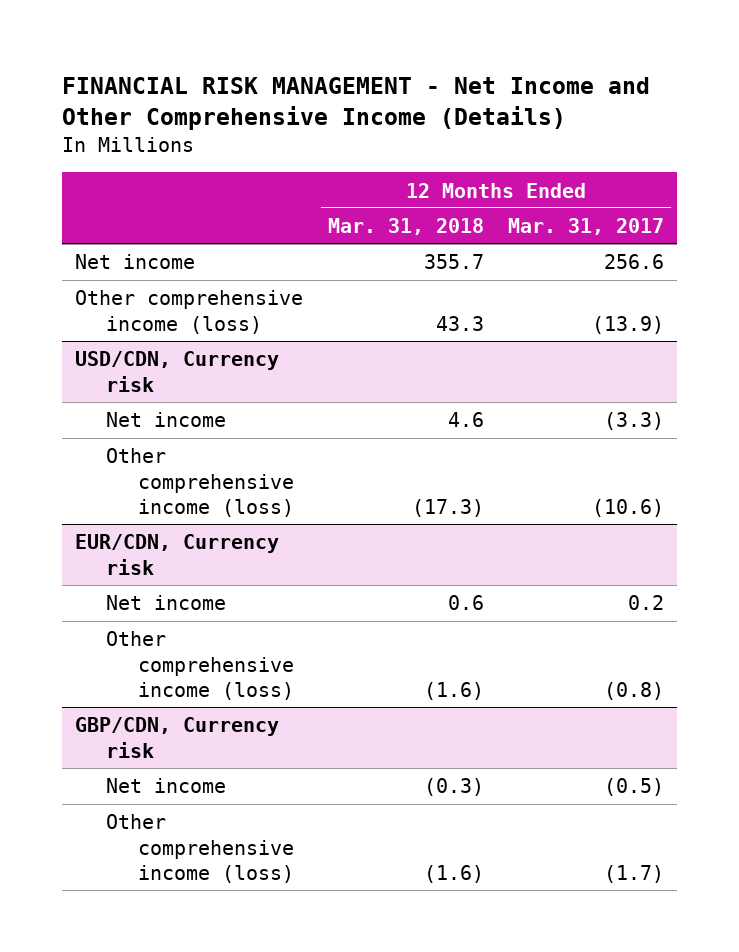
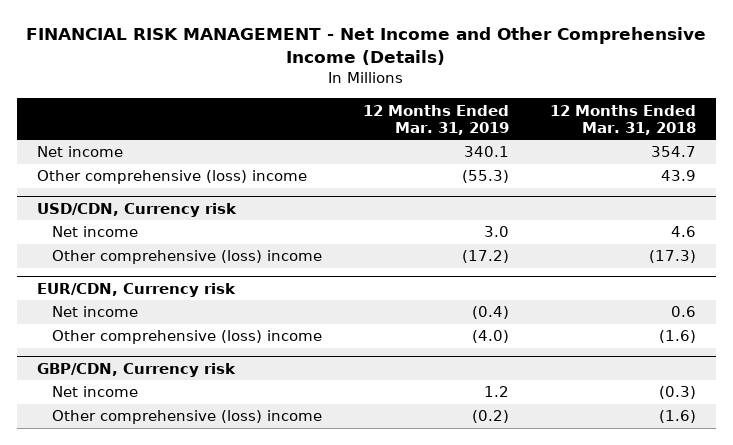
[508,218,665,236] Mar. 31, 2017 -> none
none -> [362,104,509,136] 12 Months Ended Mar. 31, 2019
[423,254,484,270] 355.7 -> [650,146,696,158] 354.7
[74,290,303,334] Other comprehensive income (loss) -> [36,170,307,185] Other comprehensive (loss) income
[435,315,484,331] 43.3 -> [660,170,696,182] 43.9
[106,448,295,517] Other comprehensive income (loss) -> [52,250,323,265] Other comprehensive (loss) income
[106,631,295,700] Other comprehensive income (loss) -> [52,330,323,345] Other comprehensive (loss) income
[106,814,295,883] Other comprehensive income (loss) -> [52,410,323,425] Other comprehensive (loss) income

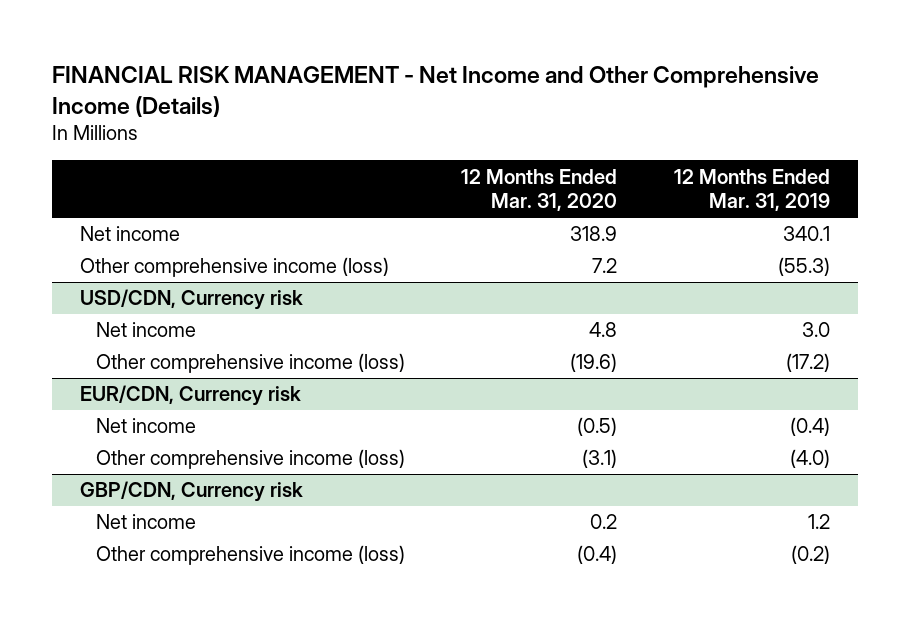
[549,104,696,136] 12 Months Ended Mar. 31, 2018 -> none
none -> [461,168,618,212] 12 Months Ended Mar. 31, 2020
[36,170,307,185] Other comprehensive (loss) income -> [80,257,390,278] Other comprehensive income (loss)
[52,250,323,265] Other comprehensive (loss) income -> [95,353,405,374] Other comprehensive income (loss)
[52,330,323,345] Other comprehensive (loss) income -> [95,449,405,470] Other comprehensive income (loss)
[52,410,323,425] Other comprehensive (loss) income -> [95,545,405,566] Other comprehensive income (loss)

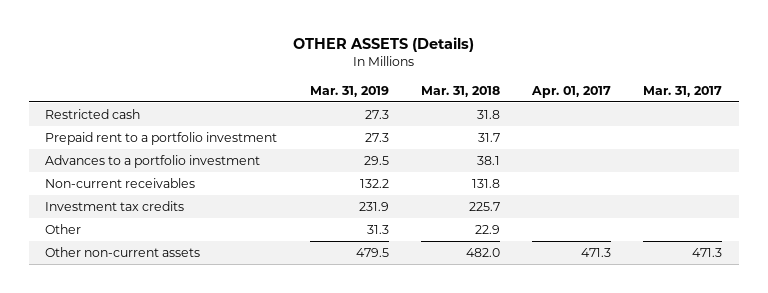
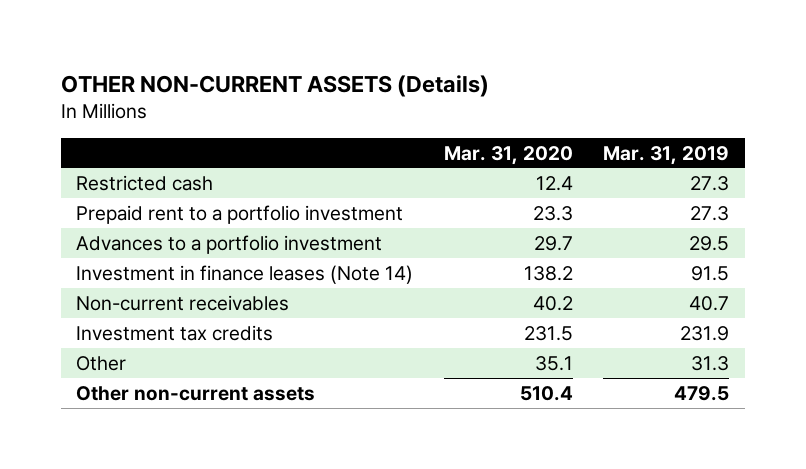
[292,36,474,52] OTHER ASSETS (Details) -> [61,74,490,97] OTHER NON-CURRENT ASSETS (Details)
[420,85,500,97] Mar. 31, 2018 -> none
[531,85,612,98] Apr. 01, 2017 -> none
[643,85,723,97] Mar. 31, 2017 -> none
none -> [443,145,573,165] Mar. 31, 2020
none -> [76,264,414,284] Investment in finance leases (Note 14)
[359,178,389,188] 132.2 -> [689,295,730,311] 40.7

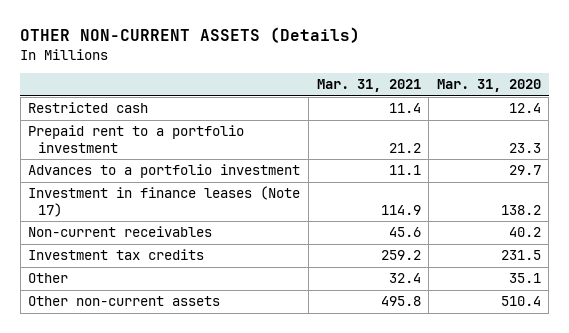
[603,145,730,165] Mar. 31, 2019 -> none
none -> [316,79,421,93] Mar. 31, 2021
[76,264,414,284] Investment in finance leases (Note 14) -> [28,186,301,217] Investment in finance leases (Note 17)

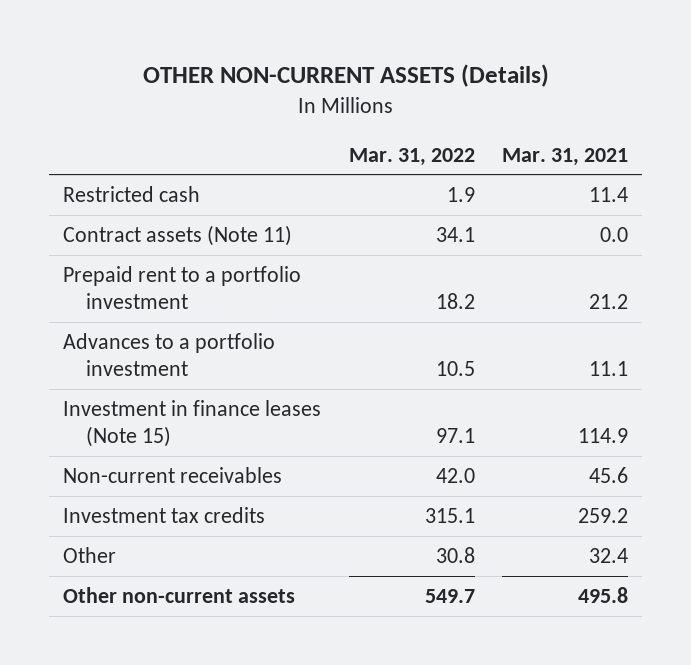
[436,79,541,93] Mar. 31, 2020 -> none
none -> [348,147,475,166] Mar. 31, 2022
none -> [62,224,292,246] Contract assets (Note 11)
[28,186,301,217] Investment in finance leases (Note 17) -> [62,399,321,448] Investment in finance leases (Note 15)

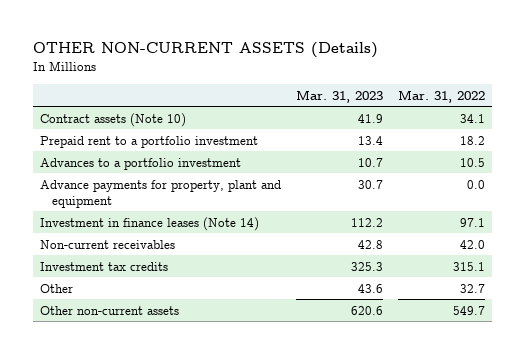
[502,147,629,166] Mar. 31, 2021 -> none
none -> [295,89,383,103] Mar. 31, 2023
[62,185,200,202] Restricted cash -> none
[62,224,292,246] Contract assets (Note 11) -> [40,112,187,127] Contract assets (Note 10)
none -> [40,179,282,208] Advance payments for property, plant and equipment
[62,399,321,448] Investment in finance leases (Note 15) -> [40,216,260,231] Investment in finance leases (Note 14)
[435,546,475,563] 30.8 -> [459,283,485,293] 32.7

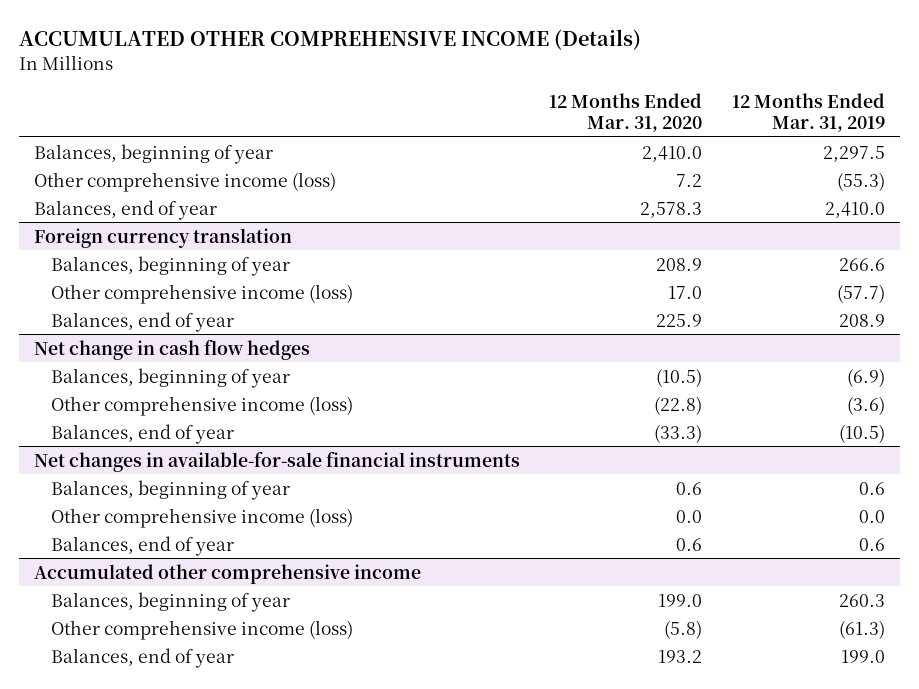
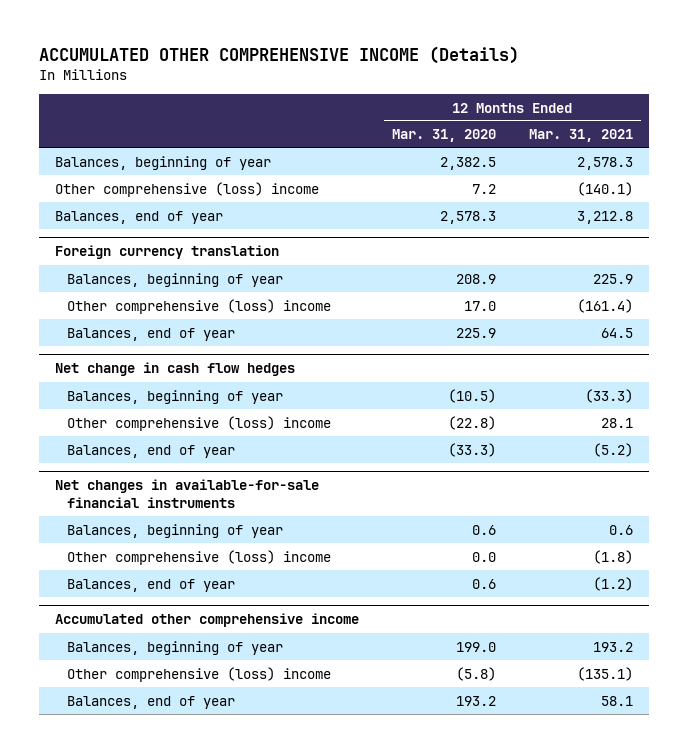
[732,92,886,132] 12 Months Ended Mar. 31, 2019 -> none
none -> [528,129,633,143] Mar. 31, 2021
[642,145,703,162] 2,410.0 -> [439,156,496,170] 2,382.5
[33,171,336,192] Other comprehensive income (loss) -> [55,181,320,197] Other comprehensive (loss) income
[50,283,353,304] Other comprehensive income (loss) -> [67,298,332,314] Other comprehensive (loss) income
[50,395,353,416] Other comprehensive income (loss) -> [67,415,332,431] Other comprehensive (loss) income
[50,507,353,528] Other comprehensive income (loss) -> [67,549,332,565] Other comprehensive (loss) income
[50,619,353,640] Other comprehensive income (loss) -> [67,666,332,682] Other comprehensive (loss) income

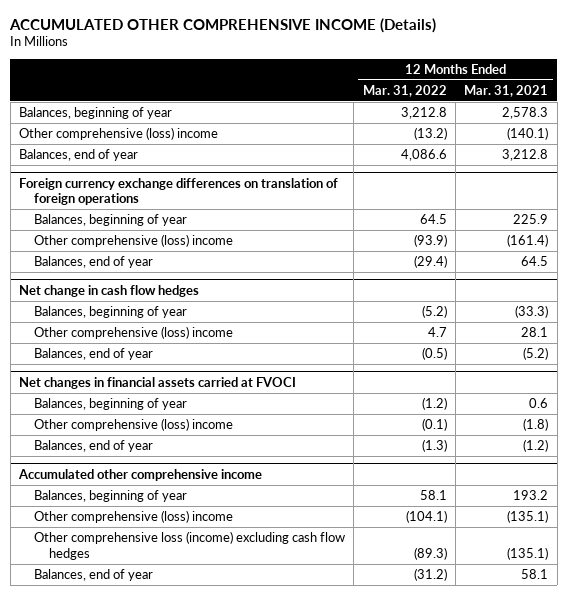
[391,129,496,143] Mar. 31, 2020 -> none
none -> [362,84,447,97] Mar. 31, 2022
[55,245,280,260] Foreign currency translation -> [19,177,339,206] Foreign currency exchange differences on translation of foreign operations
[55,479,320,509] Net changes in available-for-sale financial instruments -> [19,376,297,389] Net changes in financial assets carried at FVOCI
none -> [34,530,346,560] Other comprehensive loss (income) excluding cash flow hedges

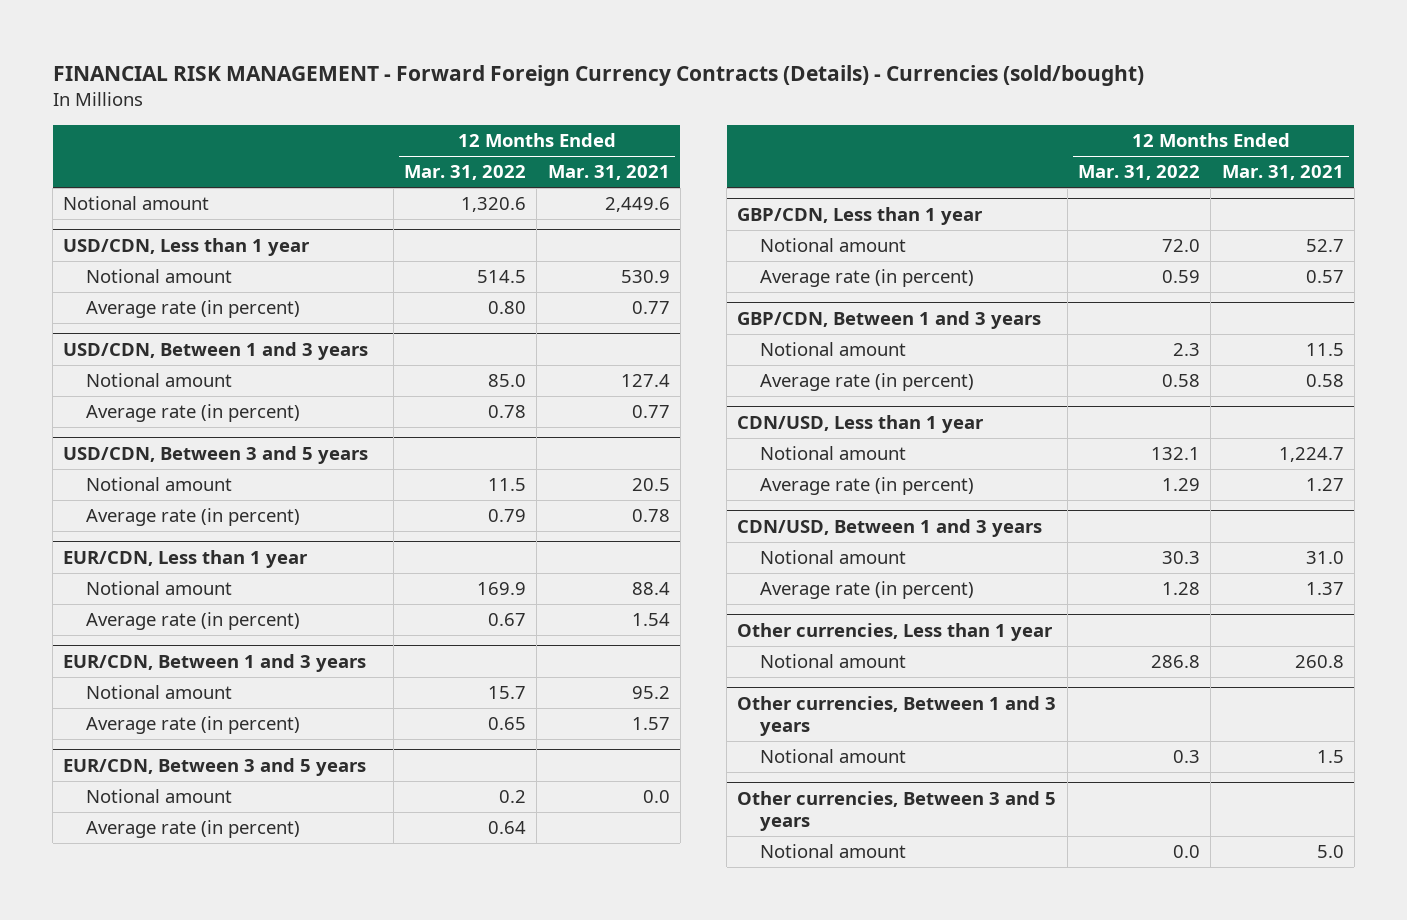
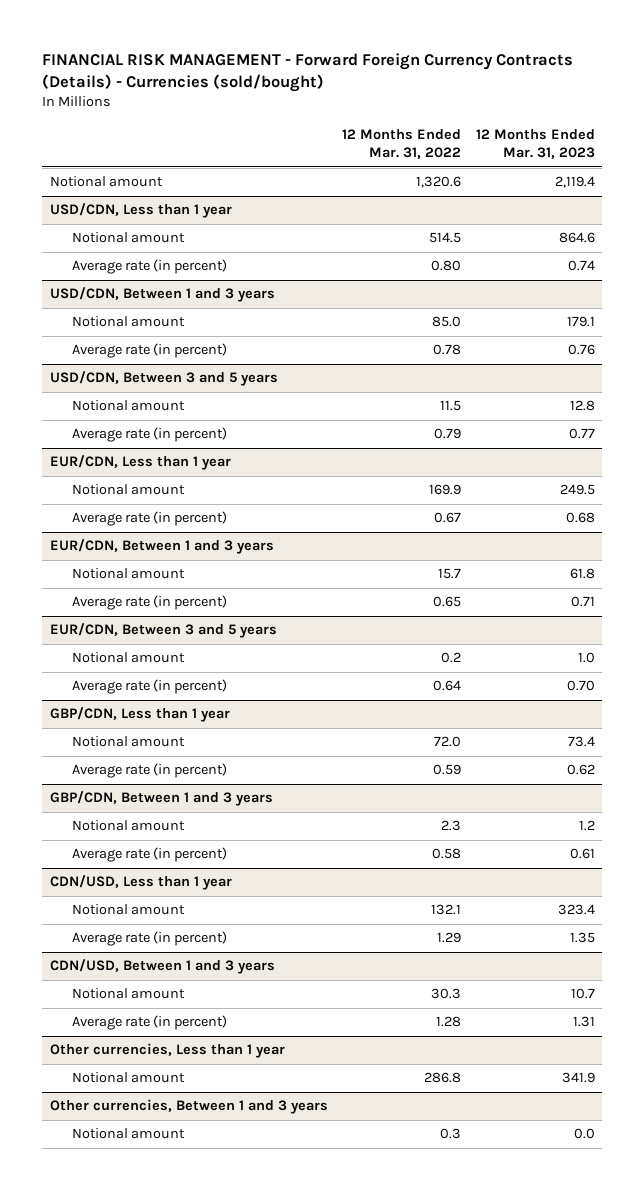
[547,165,670,181] Mar. 31, 2021 -> none
none -> [475,129,595,160] 12 Months Ended Mar. 31, 2023
[737,791,1057,832] Other currencies, Between 3 and 5 years -> none
[759,844,906,859] Notional amount -> none

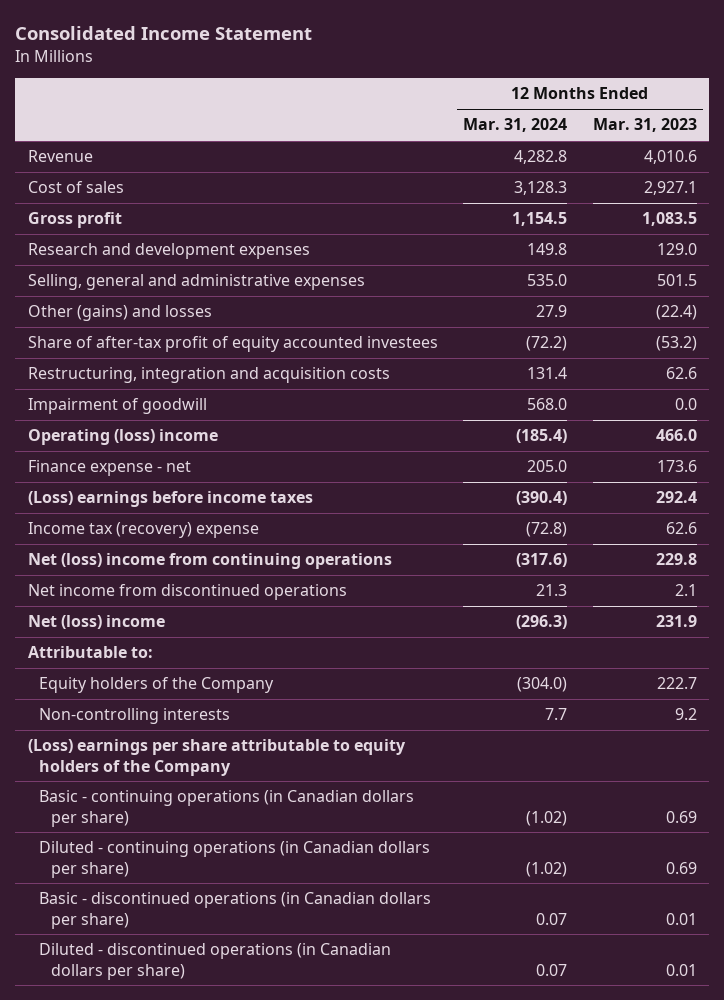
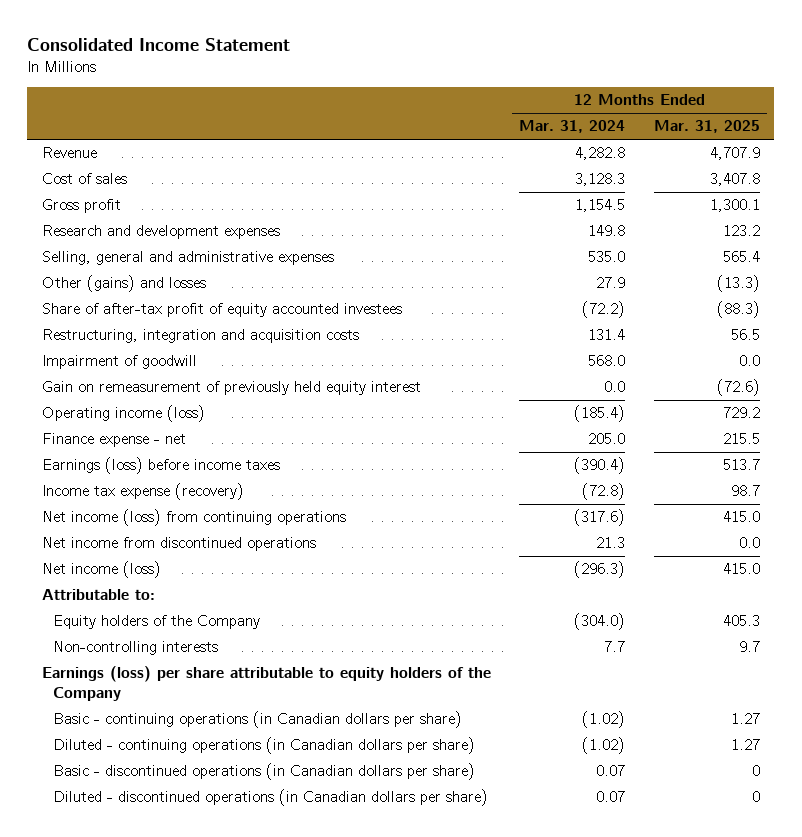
[592,118,697,133] Mar. 31, 2023 -> none
none -> [653,120,760,134] Mar. 31, 2025
none -> [41,381,421,396] Gain on remeasurement of previously held equity interest
[27,429,218,446] Operating (loss) income -> [41,405,205,423] Operating income (loss)
[27,491,313,508] (Loss) earnings before income taxes -> [41,457,280,475] Earnings (loss) before income taxes
[27,522,259,539] Income tax (recovery) expense -> [41,483,244,501] Income tax expense (recovery)
[27,553,392,570] Net (loss) income from continuing operations -> [41,509,346,527] Net income (loss) from continuing operations
[27,615,165,630] Net (loss) income -> [41,561,161,579] Net income (loss)
[27,739,406,776] (Loss) earnings per share attributable to equity holders of the Company -> [41,666,491,702] Earnings (loss) per share attributable to equity holders of the Company

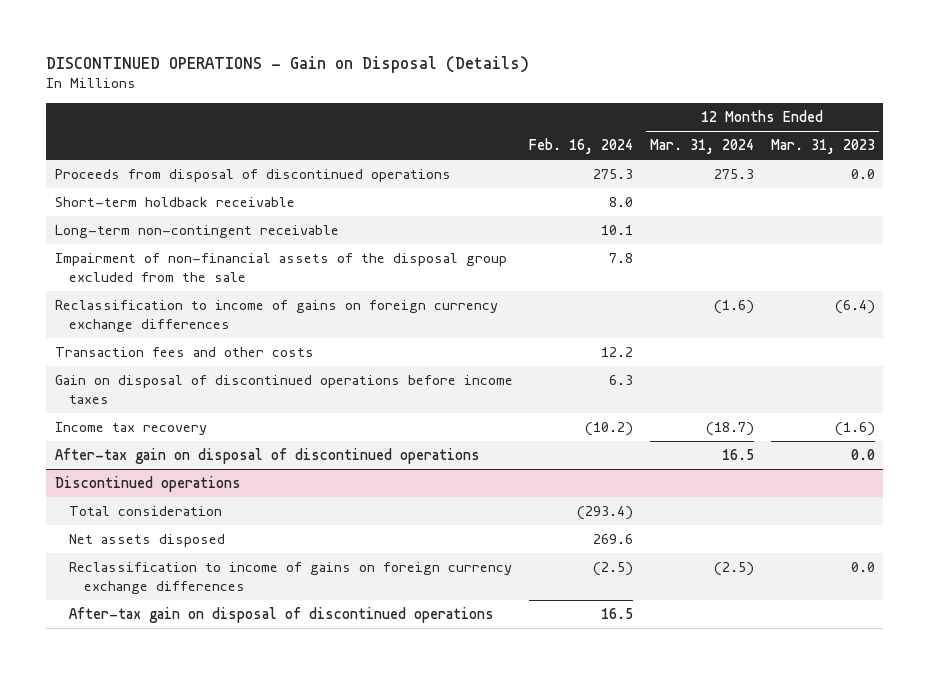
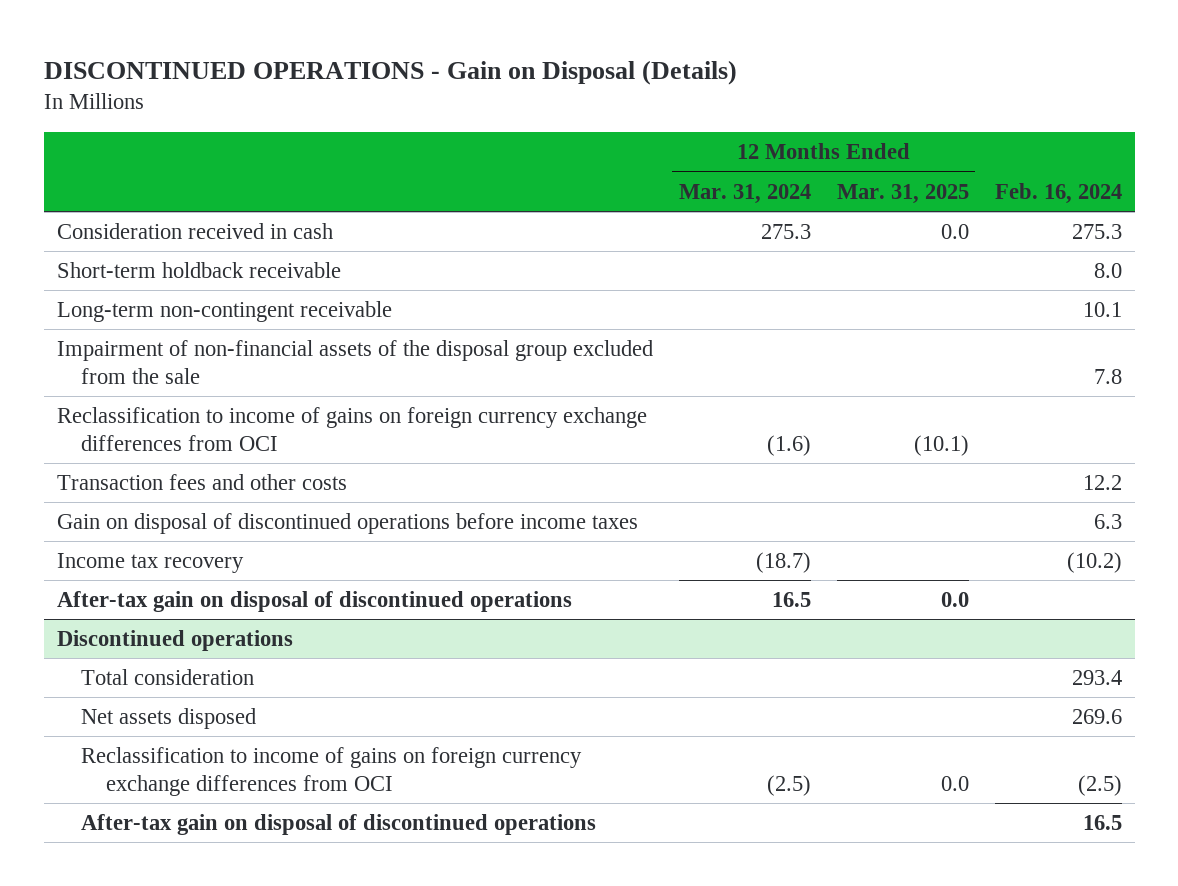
[770,139,875,155] Mar. 31, 2023 -> none
none -> [836,183,969,204] Mar. 31, 2025
[54,169,451,183] Proceeds from disposal of discontinued operations -> [56,223,333,240] Consideration received in cash
[54,300,498,332] Reclassification to income of gains on foreign currency exchange differences -> [56,407,647,451] Reclassification to income of gains on foreign currency exchange differences from OCI
[577,506,634,521] (293.4) -> [1071,670,1122,686] 293.4
[69,562,513,594] Reclassification to income of gains on foreign currency exchange differences -> [81,747,583,796] Reclassification to income of gains on foreign currency exchange differences from OCI

